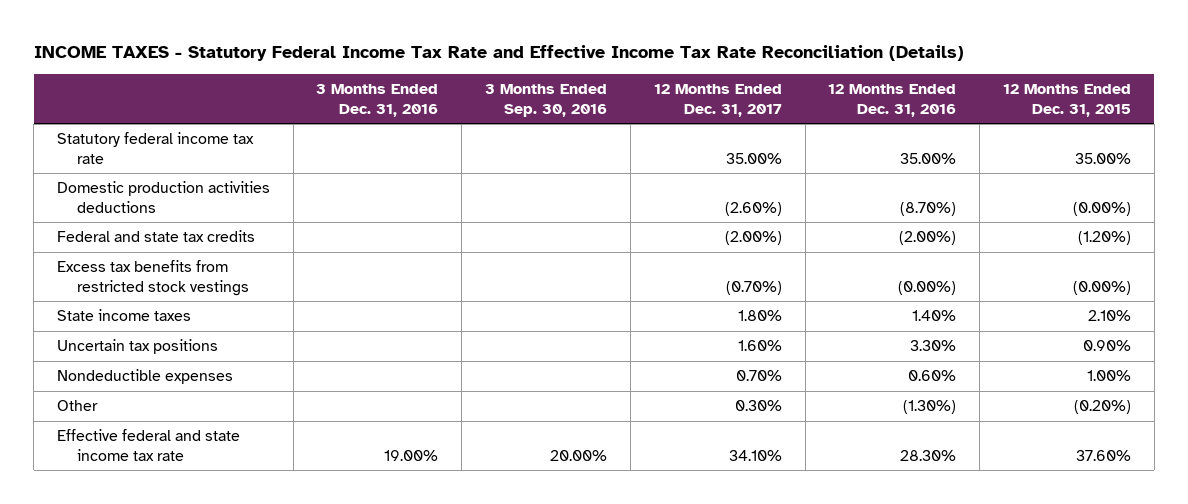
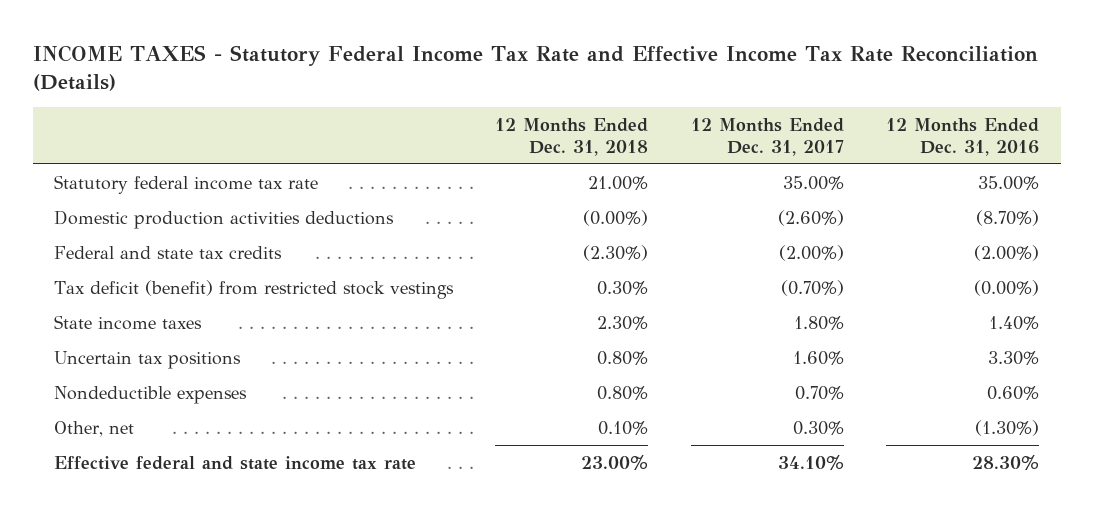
[316,84,439,117] 3 Months Ended Dec. 31, 2016 -> none
[485,84,608,117] 3 Months Ended Sep. 30, 2016 -> none
[1002,84,1131,117] 12 Months Ended Dec. 31, 2015 -> none
none -> [495,117,649,156] 12 Months Ended Dec. 31, 2018
[56,260,250,296] Excess tax benefits from restricted stock vestings -> [54,279,455,299] Tax deficit (benefit) from restricted stock vestings
[56,400,98,412] Other -> [54,420,135,437] Other, net

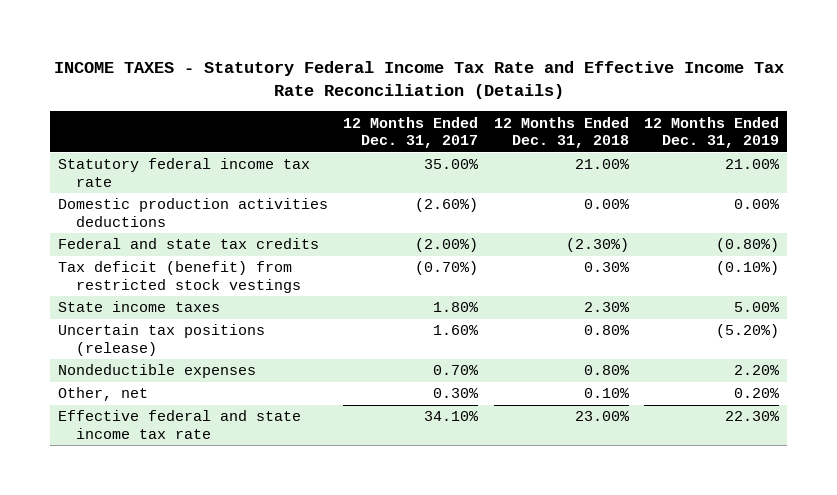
[886,117,1040,156] 12 Months Ended Dec. 31, 2016 -> none
none -> [644,116,780,149] 12 Months Ended Dec. 31, 2019
[583,209,649,226] (0.00%) -> [583,199,630,210] 0.00%
[54,350,242,369] Uncertain tax positions -> [57,324,265,356] Uncertain tax positions (release)

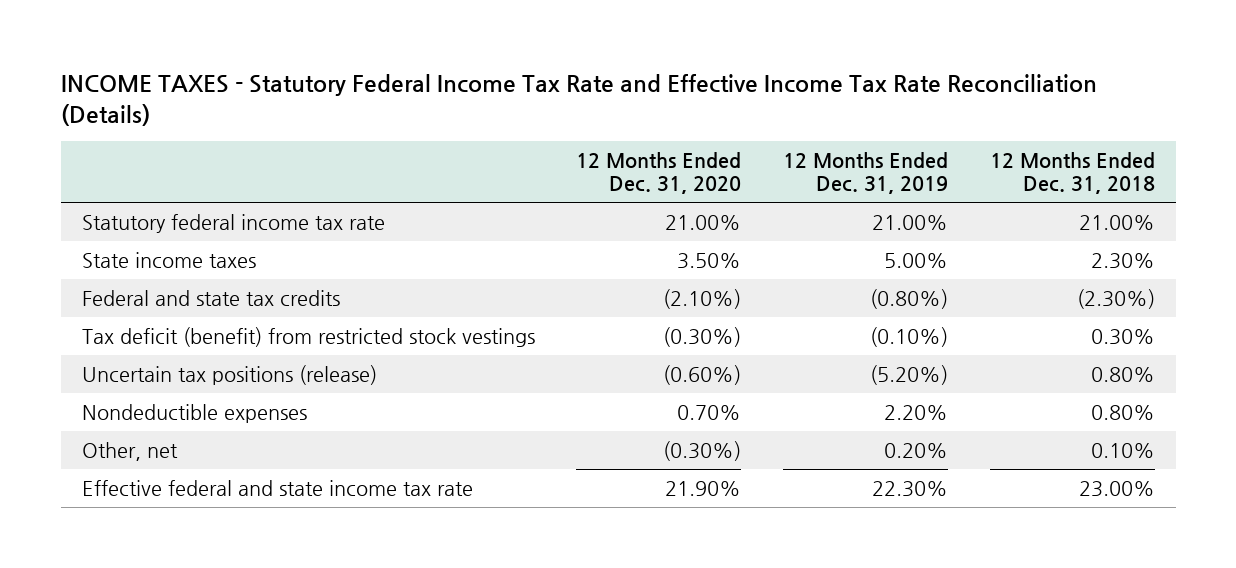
[343,116,479,149] 12 Months Ended Dec. 31, 2017 -> none
none -> [576,152,742,194] 12 Months Ended Dec. 31, 2020
[57,198,328,227] Domestic production activities deductions -> none
[57,301,220,313] State income taxes -> [81,251,256,268] State income taxes

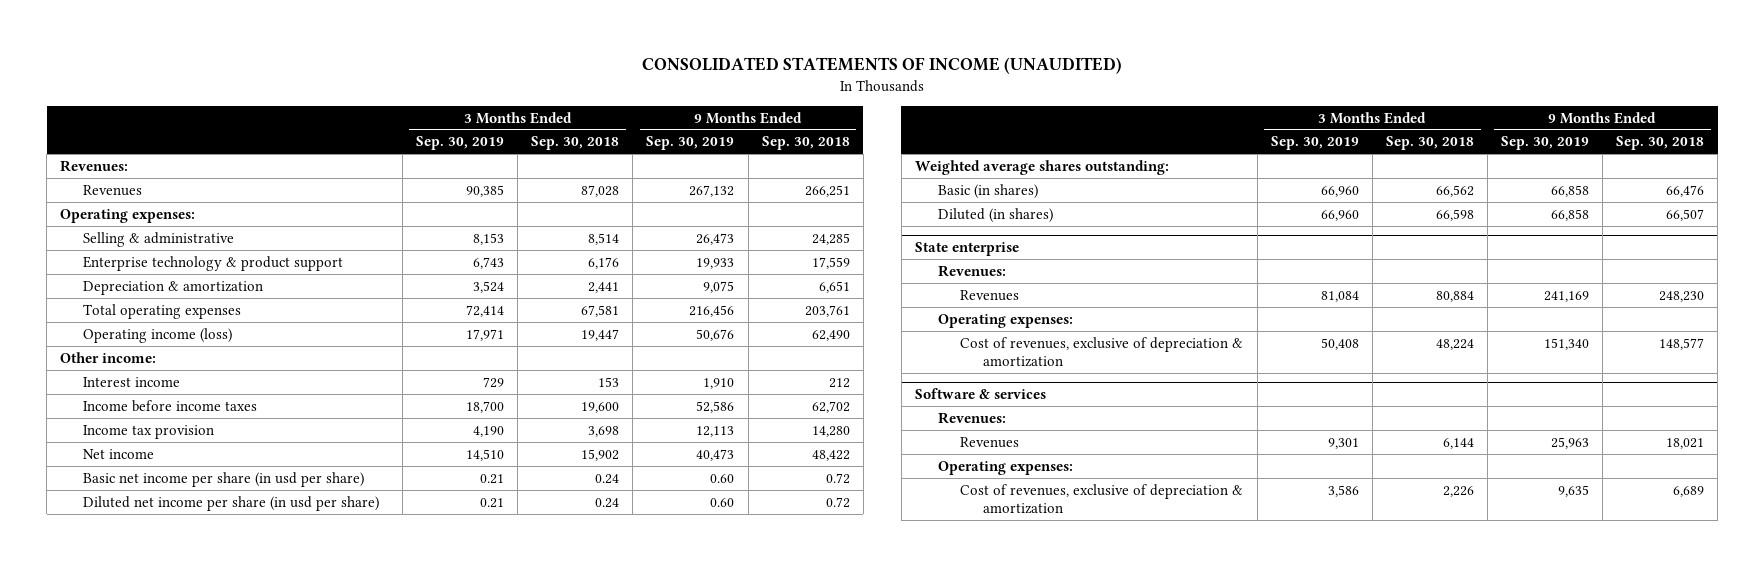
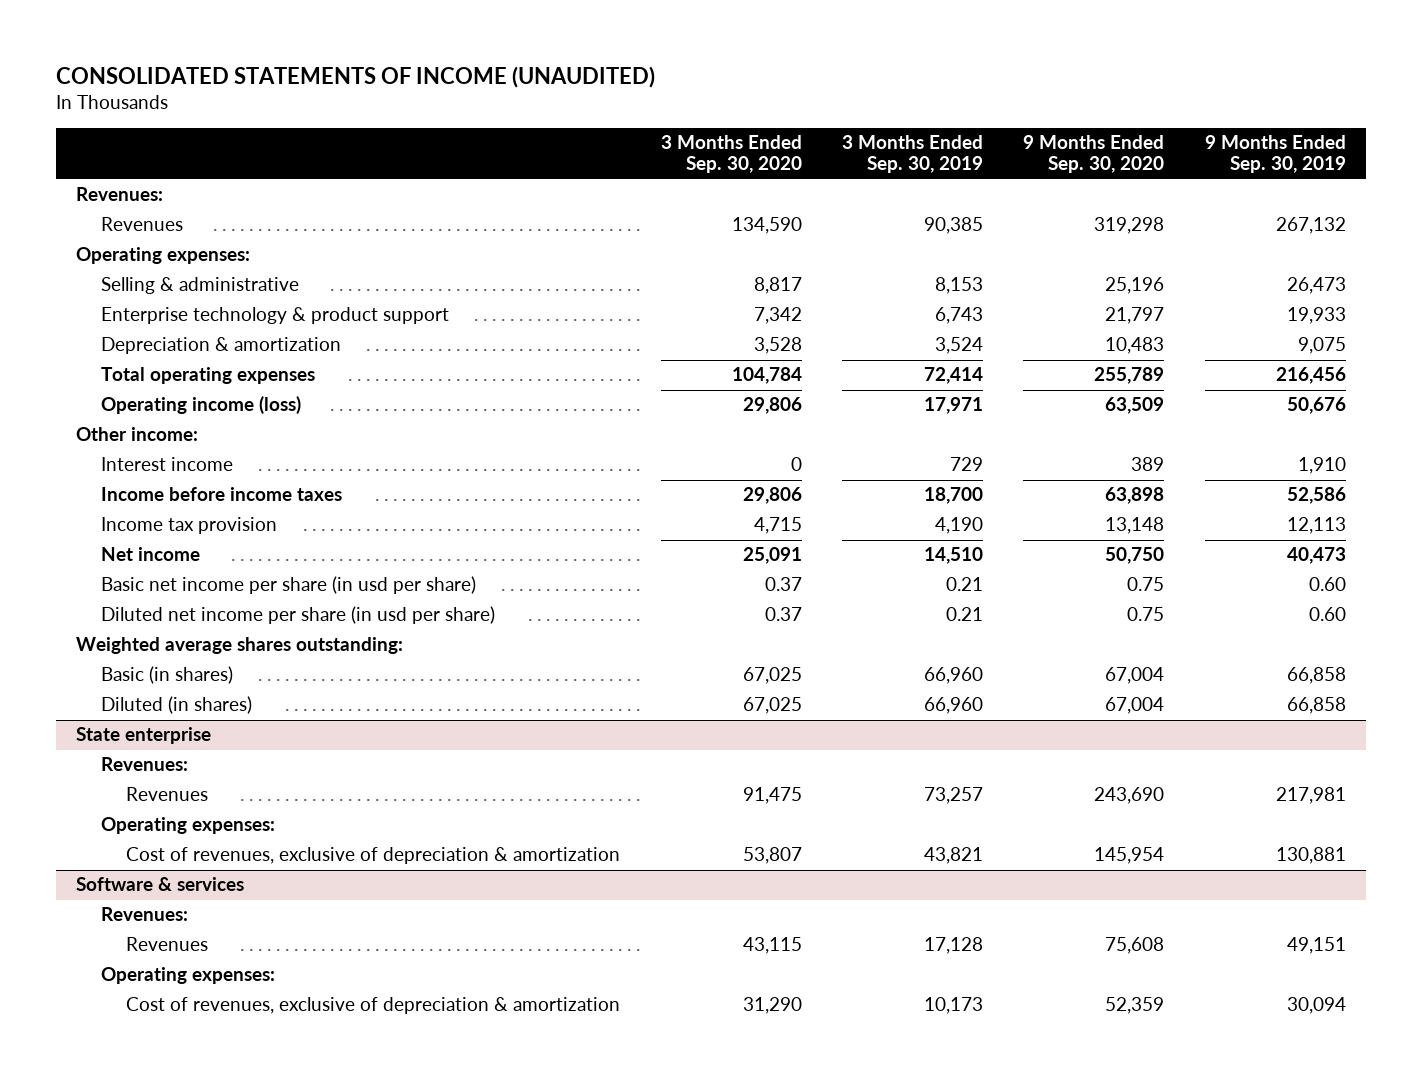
[531,136,620,151] Sep. 30, 2018 -> none
[761,136,850,151] Sep. 30, 2018 -> none
none -> [660,135,802,174] 3 Months Ended Sep. 30, 2020
none -> [1023,135,1165,174] 9 Months Ended Sep. 30, 2020
[1320,290,1359,302] 81,084 -> [923,787,983,805] 73,257
[1543,290,1589,302] 241,169 -> [1275,787,1346,805] 217,981
[1320,337,1359,350] 50,408 -> [923,847,983,865] 43,821
[1543,337,1589,350] 151,340 -> [1275,847,1346,865] 130,881
[1327,437,1359,449] 9,301 -> [923,937,983,955] 17,128
[1550,436,1589,449] 25,963 -> [1286,937,1346,955] 49,151
[1327,484,1359,497] 3,586 -> [923,997,983,1015] 10,173
[1557,484,1589,497] 9,635 -> [1286,997,1346,1015] 30,094

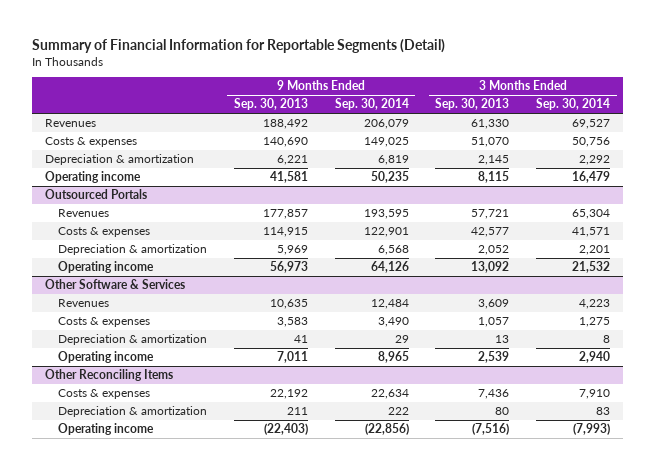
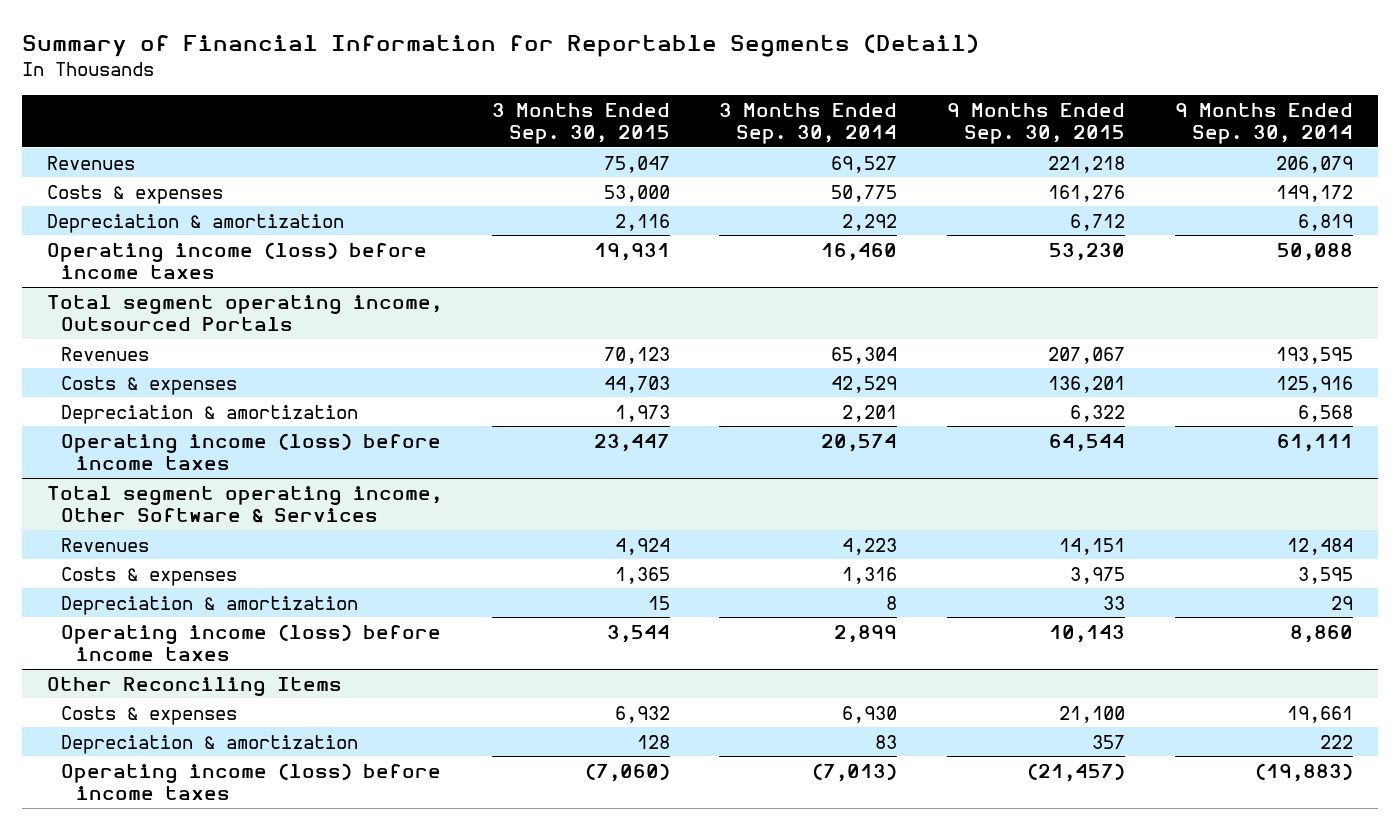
[234,98,309,111] Sep. 30, 2013 -> none
[435,98,510,111] Sep. 30, 2013 -> none
none -> [491,102,670,145] 3 Months Ended Sep. 30, 2015
none -> [947,102,1126,145] 9 Months Ended Sep. 30, 2015
[363,137,409,148] 149,025 -> [1276,184,1354,202] 149,172
[572,137,611,148] 50,756 -> [831,184,898,202] 50,775
[45,171,142,184] Operating income -> none
[45,189,148,200] Outsourced Portals -> none
none -> [46,241,427,280] Operating income (loss) before income taxes
none -> [46,294,442,332] Total segment operating income, Outsourced Portals
[363,227,409,238] 122,901 -> [1276,375,1354,393] 125,916
[572,227,611,238] 41,571 -> [831,375,898,393] 42,529
[58,261,155,274] Operating income -> none
[45,279,186,290] Other Software & Services -> none
none -> [61,432,442,471] Operating income (loss) before income taxes
none -> [46,485,442,524] Total segment operating income, Other Software & Services
[377,317,409,328] 3,490 -> [1298,566,1354,584] 3,595
[579,317,611,328] 1,275 -> [842,566,898,584] 1,316
[58,351,155,364] Operating income -> none
none -> [61,623,442,662] Operating income (loss) before income taxes
[370,389,409,400] 22,634 -> [1287,705,1354,723] 19,661
[579,389,611,400] 7,910 -> [842,705,898,723] 6,930
[58,423,155,436] Operating income -> none
none -> [61,762,442,801] Operating income (loss) before income taxes

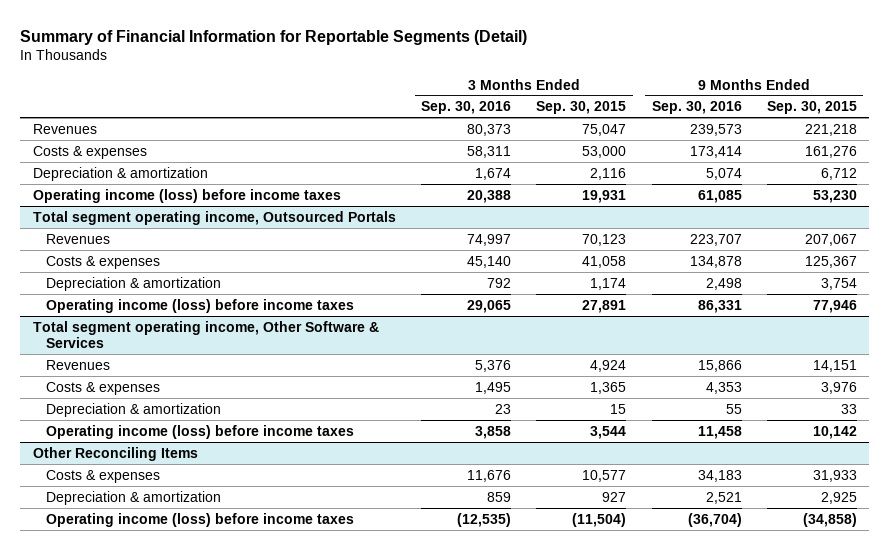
[719,102,898,145] 3 Months Ended Sep. 30, 2014 -> none
[1175,102,1354,145] 9 Months Ended Sep. 30, 2014 -> none
none -> [420,101,511,115] Sep. 30, 2016
none -> [651,101,742,115] Sep. 30, 2016
[603,375,670,393] 44,703 -> [582,255,627,268] 41,058
[1048,375,1126,393] 136,201 -> [804,255,857,268] 125,367
[614,404,670,422] 1,973 -> [590,277,627,290] 1,174
[1070,404,1126,422] 6,322 -> [820,277,857,290] 3,754
[593,433,670,452] 23,447 -> [582,299,627,313] 27,891
[1049,433,1126,452] 64,544 -> [812,299,857,313] 77,946
[1070,566,1126,584] 3,975 -> [820,381,857,394] 3,976
[1049,624,1126,643] 10,143 -> [812,425,857,439] 10,142
[614,705,670,723] 6,932 -> [582,469,627,482] 10,577
[1059,705,1126,723] 21,100 -> [812,469,857,482] 31,933
[636,734,670,749] 128 -> [602,491,627,502] 927
[1092,734,1126,749] 357 -> [820,491,857,504] 2,925
[584,762,670,782] (7,060) -> [572,512,627,527] (11,504)
[1027,762,1126,782] (21,457) -> [802,512,857,527] (34,858)

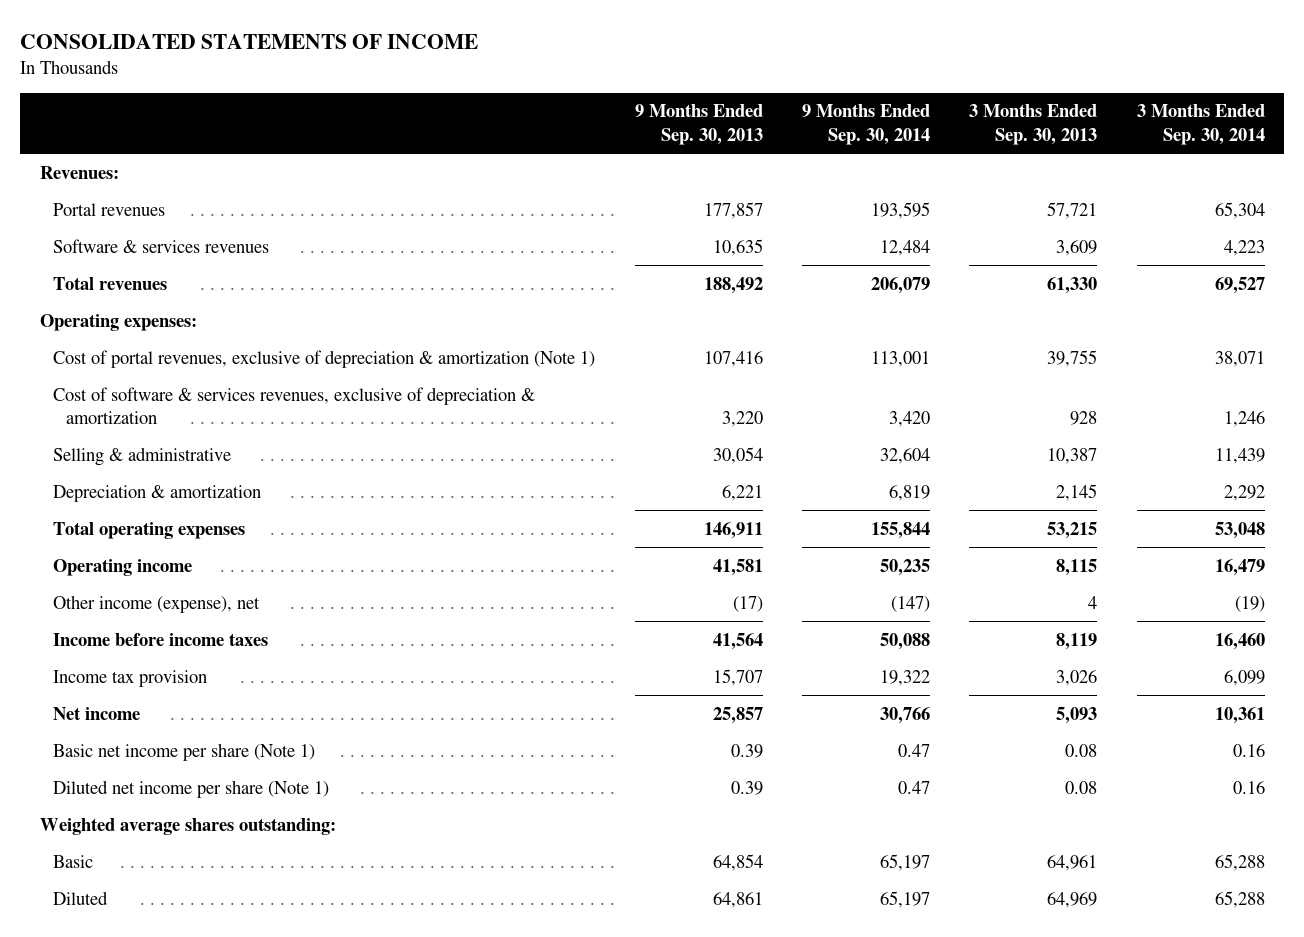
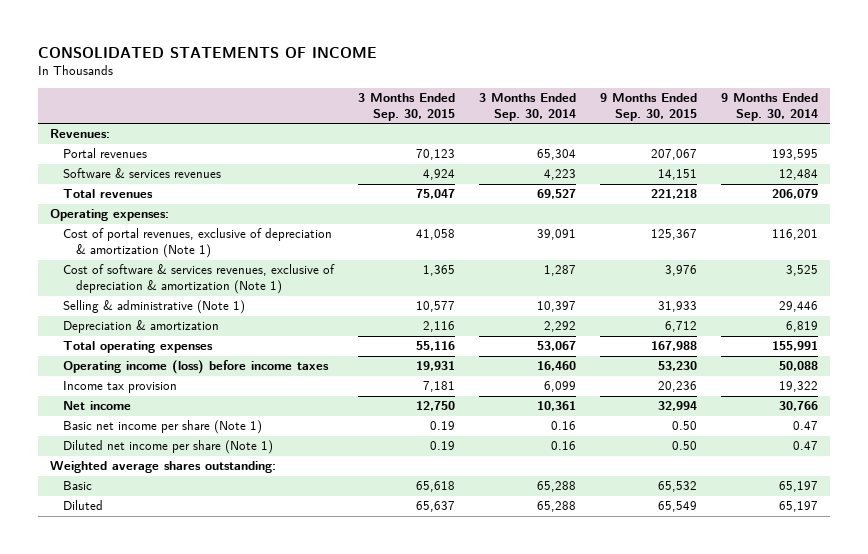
[634,104,763,145] 9 Months Ended Sep. 30, 2013 -> none
[969,104,1098,145] 3 Months Ended Sep. 30, 2013 -> none
none -> [357,93,455,122] 3 Months Ended Sep. 30, 2015
none -> [599,93,697,122] 9 Months Ended Sep. 30, 2015
[870,350,930,367] 113,001 -> [771,229,818,241] 116,201
[1214,350,1265,367] 38,071 -> [536,229,576,241] 39,091
[53,386,536,425] Cost of software & services revenues, exclusive of depreciation & amortization -> [62,264,335,295] Cost of software & services revenues, exclusive of depreciation & amortization (Note 1)
[888,411,930,428] 3,420 -> [785,265,818,277] 3,525
[1223,411,1265,428] 1,246 -> [543,265,576,277] 1,287
[53,446,232,466] Selling & administrative -> [62,300,245,315] Selling & administrative (Note 1)
[879,447,930,464] 32,604 -> [778,301,818,313] 29,446
[1214,447,1265,464] 11,439 -> [536,301,576,313] 10,397
[53,558,193,576] Operating income -> none
[53,594,261,613] Other income (expense), net -> none
[870,521,930,539] 155,844 -> [771,341,818,352] 155,991
[1214,521,1265,539] 53,048 -> [536,341,576,352] 53,067
[53,632,269,646] Income before income taxes -> [62,360,329,375] Operating income (loss) before income taxes

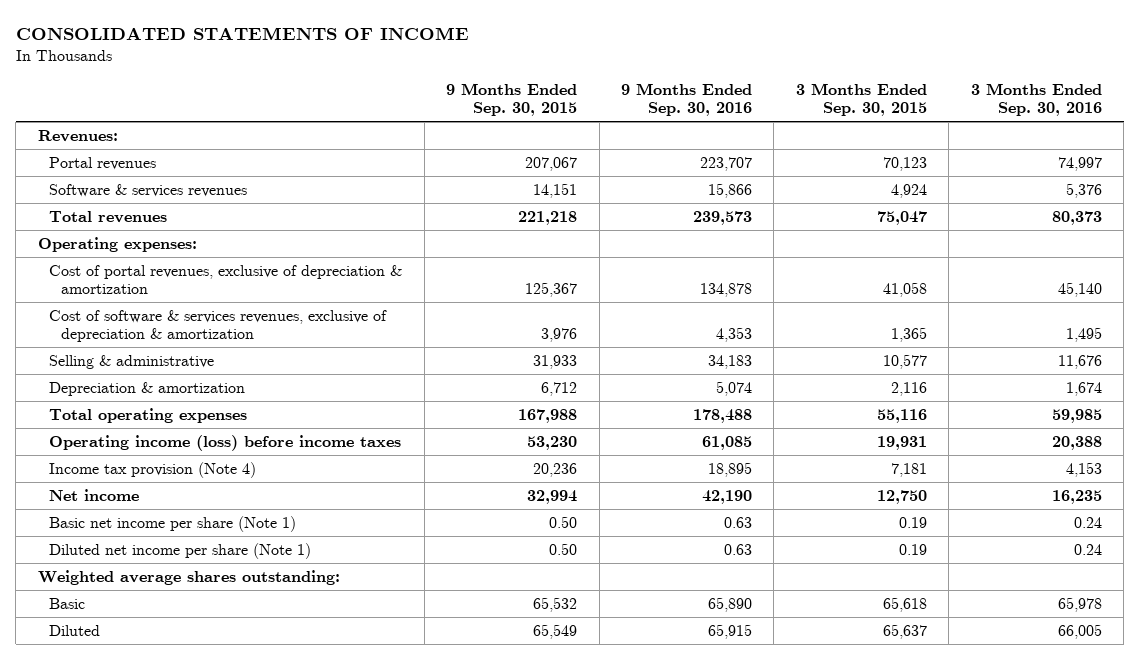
[478,93,576,122] 3 Months Ended Sep. 30, 2014 -> none
[720,93,818,122] 9 Months Ended Sep. 30, 2014 -> none
none -> [620,82,752,117] 9 Months Ended Sep. 30, 2016
none -> [970,82,1102,117] 3 Months Ended Sep. 30, 2016
[62,228,332,259] Cost of portal revenues, exclusive of depreciation & amortization (Note 1) -> [49,264,403,295] Cost of portal revenues, exclusive of depreciation & amortization
[62,264,335,295] Cost of software & services revenues, exclusive of depreciation & amortization (Note 1) -> [49,309,388,343] Cost of software & services revenues, exclusive of depreciation & amortization
[62,300,245,315] Selling & administrative (Note 1) -> [49,354,215,369] Selling & administrative
[62,381,177,394] Income tax provision -> [49,461,257,478] Income tax provision (Note 4)

